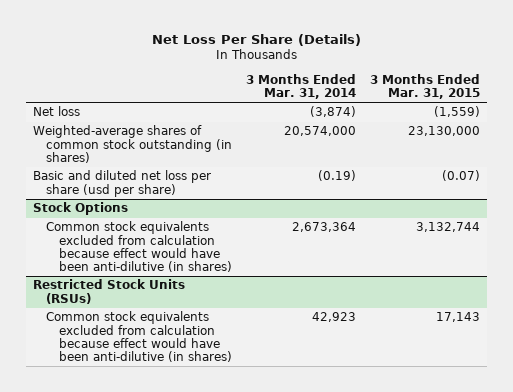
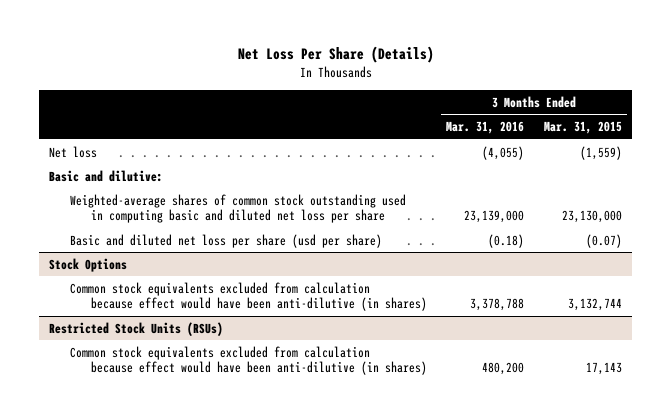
[246,73,357,99] 3 Months Ended Mar. 31, 2014 -> none
none -> [446,120,525,134] Mar. 31, 2016
none -> [49,169,164,182] Basic and dilutive:
[33,125,232,163] Weighted-average shares of common stock outstanding (in shares) -> [69,193,406,224] Weighted-average shares of common stock outstanding used in computing basic and diluted net loss per share

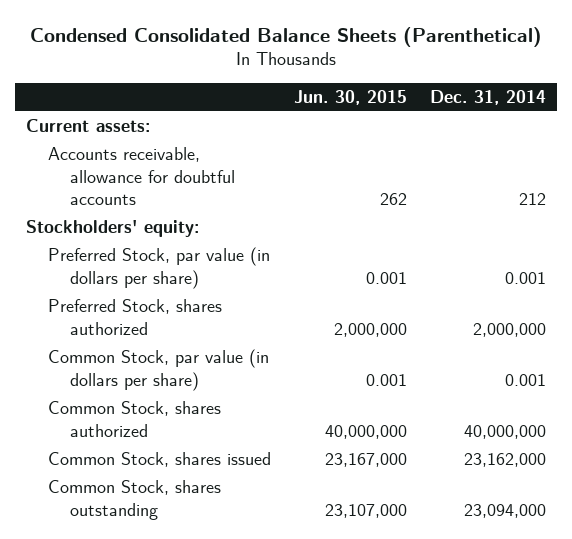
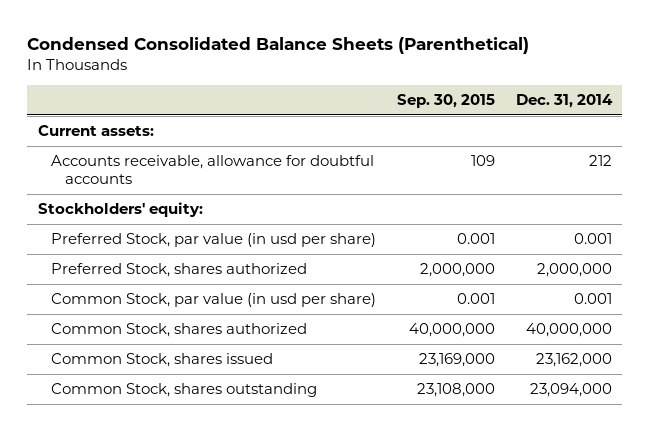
[293,89,407,105] Jun. 30, 2015 -> none
none -> [397,94,496,109] Sep. 30, 2015
[47,247,270,289] Preferred Stock, par value (in dollars per share) -> [51,232,377,247] Preferred Stock, par value (in usd per share)
[47,349,269,391] Common Stock, par value (in dollars per share) -> [51,292,377,307] Common Stock, par value (in usd per share)

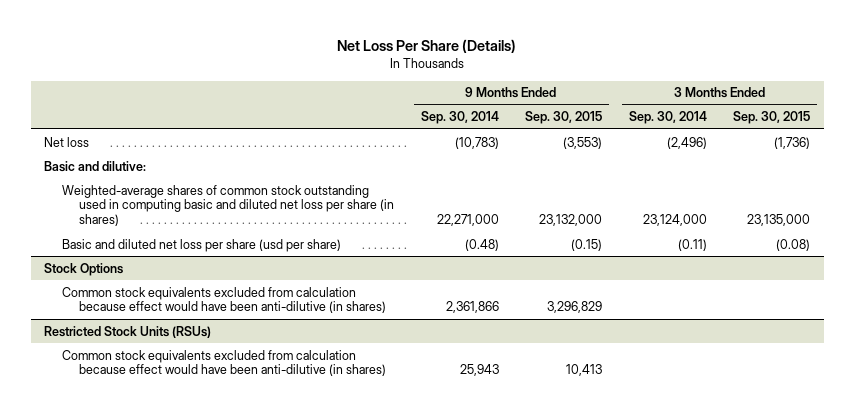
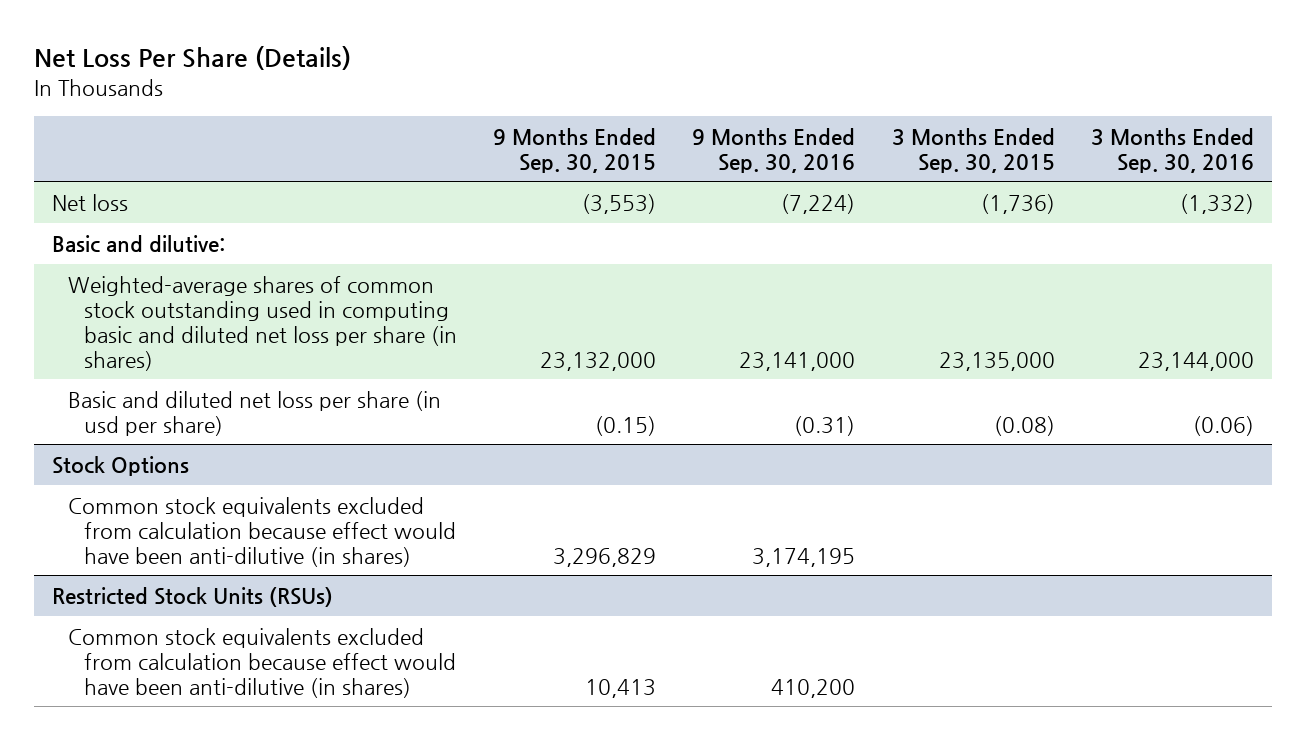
[420,111,499,125] Sep. 30, 2014 -> none
[628,111,707,125] Sep. 30, 2014 -> none
none -> [692,127,856,173] 9 Months Ended Sep. 30, 2016
none -> [1090,127,1254,173] 3 Months Ended Sep. 30, 2016
[61,238,341,252] Basic and diluted net loss per share (usd per share) -> [67,390,441,436] Basic and diluted net loss per share (in usd per share)

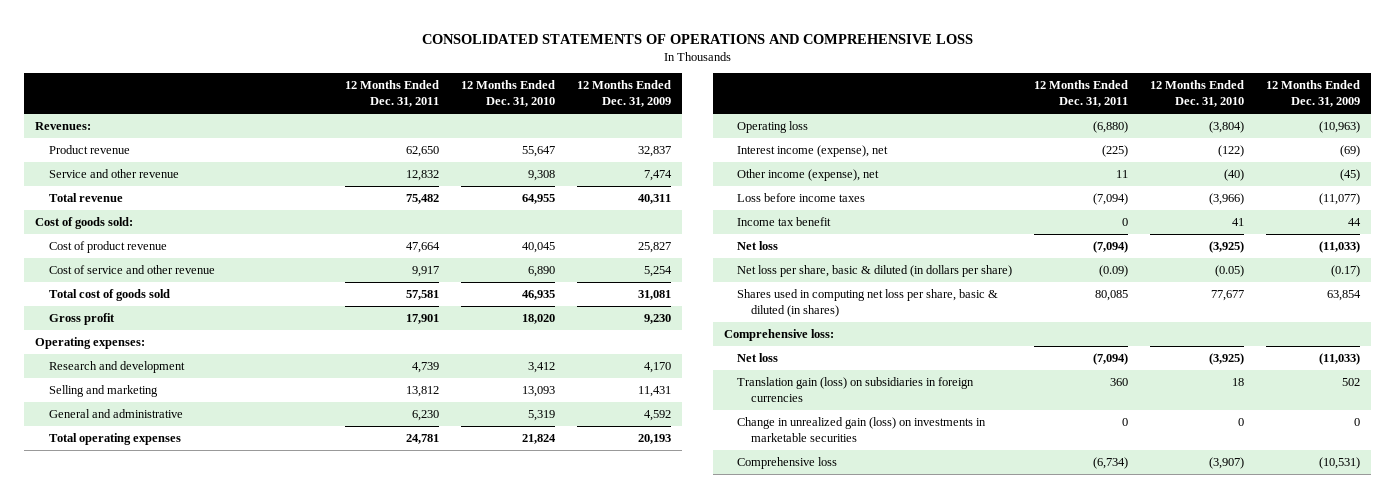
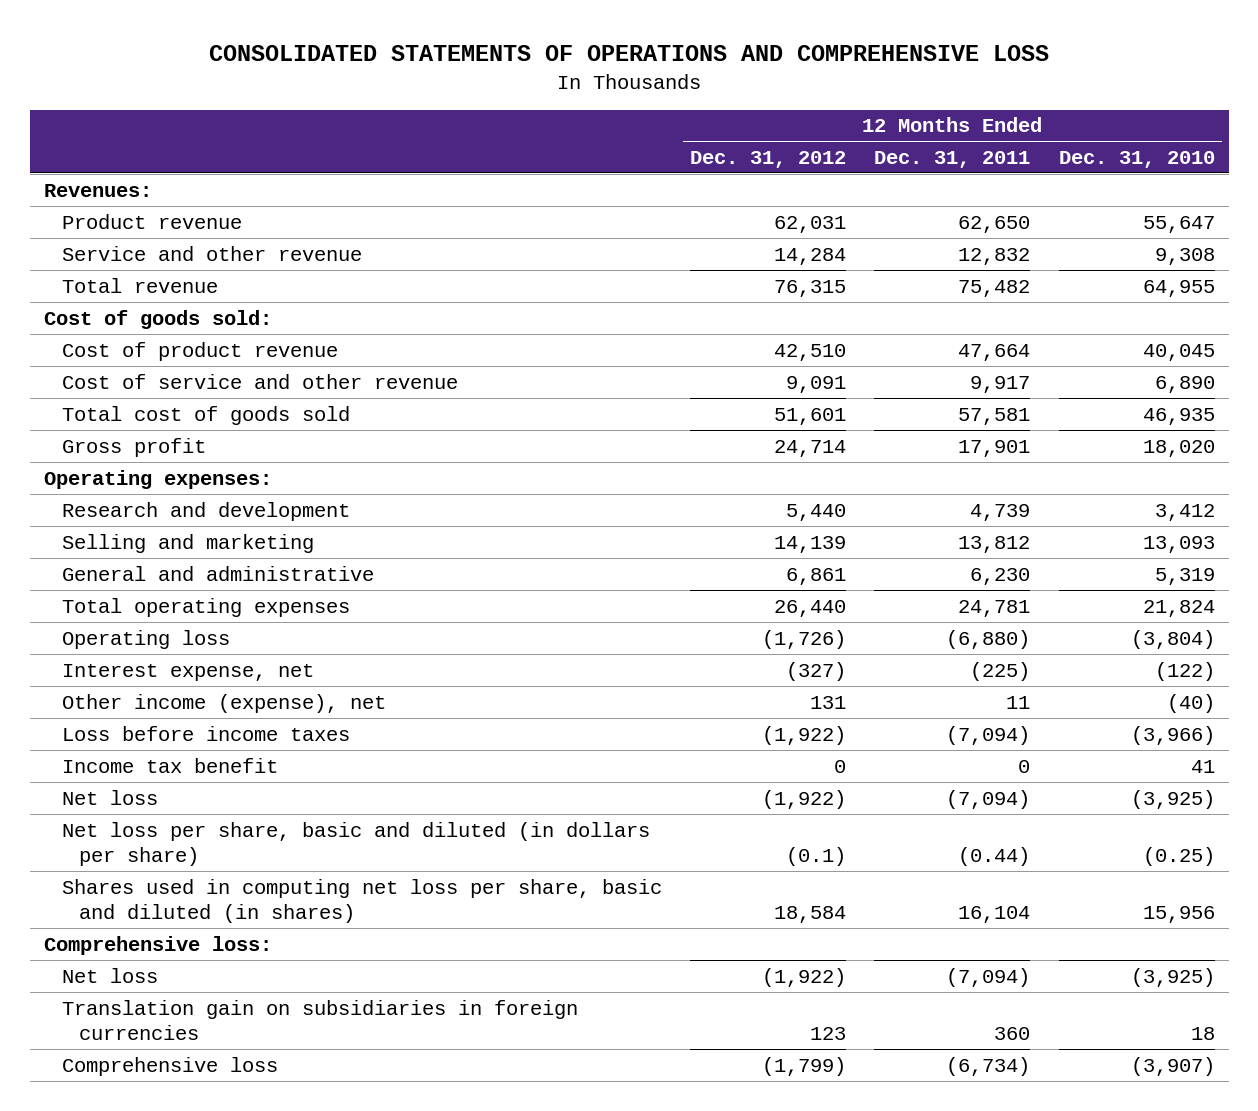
[576,80,671,108] 12 Months Ended Dec. 31, 2009 -> none
none -> [689,150,846,168] Dec. 31, 2012
[737,144,889,157] Interest income (expense), net -> [61,663,314,681] Interest expense, net
[737,264,1013,277] Net loss per share, basic & diluted (in dollars per share) -> [61,821,650,867] Net loss per share, basic and diluted (in dollars per share)
[1099,264,1129,277] (0.09) -> [958,847,1031,867] (0.44)
[1215,264,1245,277] (0.05) -> [1142,847,1215,867] (0.25)
[737,288,999,318] Shares used in computing net loss per share, basic & diluted (in shares) -> [61,878,662,924] Shares used in computing net loss per share, basic and diluted (in shares)
[1095,289,1129,301] 80,085 -> [958,906,1031,924] 16,104
[1211,289,1245,301] 77,677 -> [1142,906,1215,924] 15,956
[737,416,987,443] Change in unrealized gain (loss) on investments in marketable securities -> none
[737,376,975,403] Translation gain (loss) on subsidiaries in foreign currencies -> [61,999,578,1041] Translation gain on subsidiaries in foreign currencies

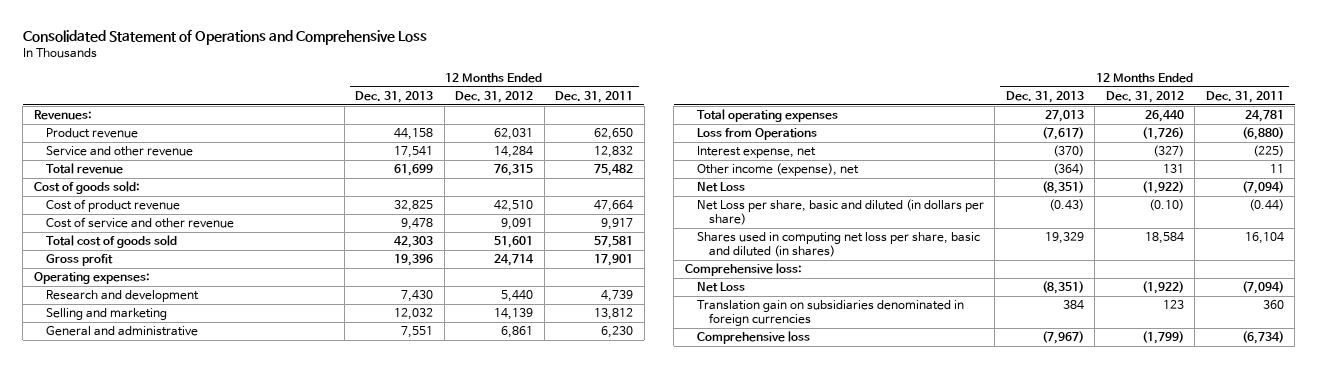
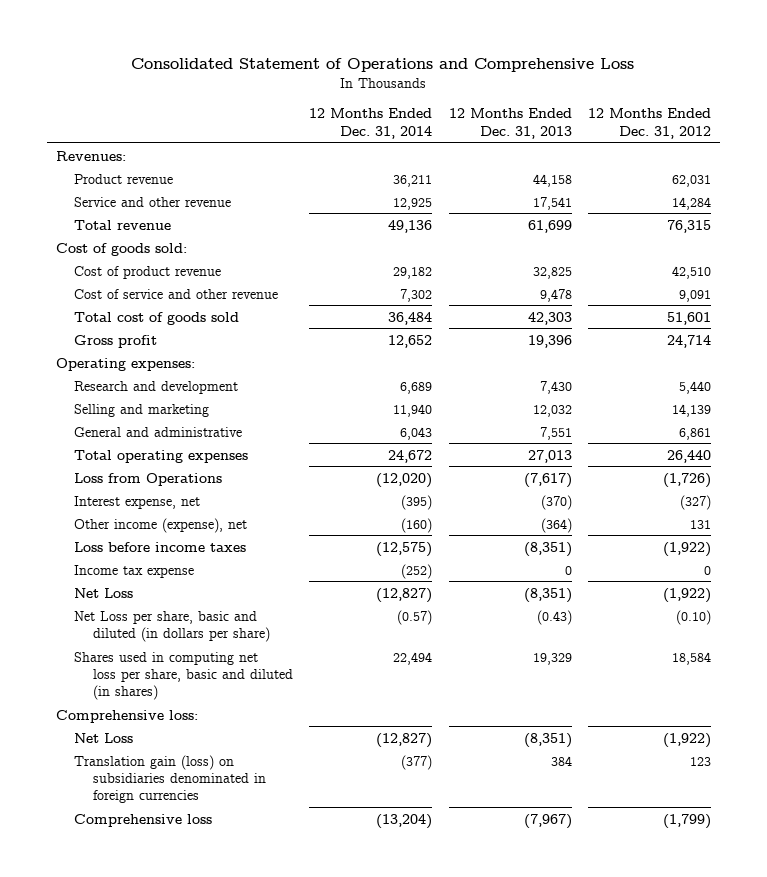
[555,91,634,104] Dec. 31, 2011 -> none
none -> [309,108,433,139] 12 Months Ended Dec. 31, 2014
none -> [74,541,247,552] Loss before income taxes
none -> [74,564,195,578] Income tax expense
[696,300,964,327] Translation gain on subsidiaries denominated in foreign currencies -> [74,754,267,804] Translation gain (loss) on subsidiaries denominated in foreign currencies

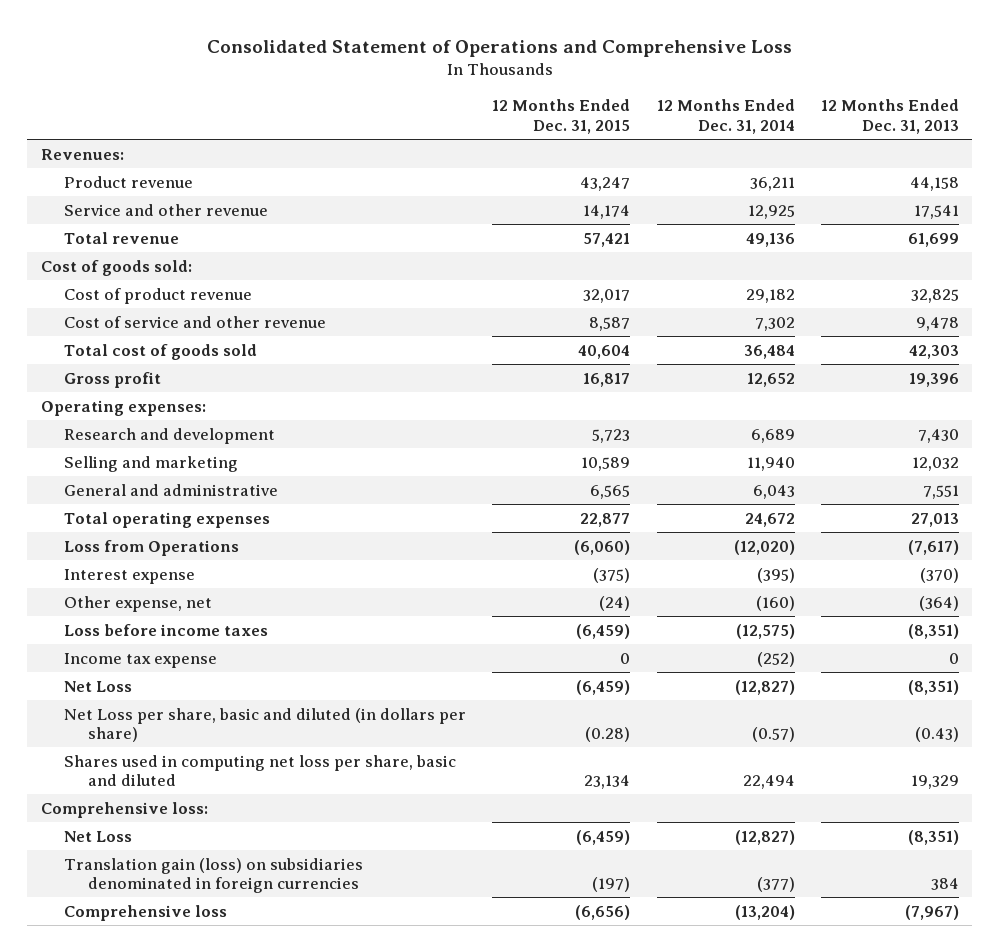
[588,108,712,139] 12 Months Ended Dec. 31, 2012 -> none
none -> [492,99,631,134] 12 Months Ended Dec. 31, 2015
[74,495,201,509] Interest expense, net -> [64,568,196,584] Interest expense
[74,517,248,533] Other income (expense), net -> [64,595,213,612] Other expense, net
[74,651,294,701] Shares used in computing net loss per share, basic and diluted (in shares) -> [64,754,457,786] Shares used in computing net loss per share, basic and diluted

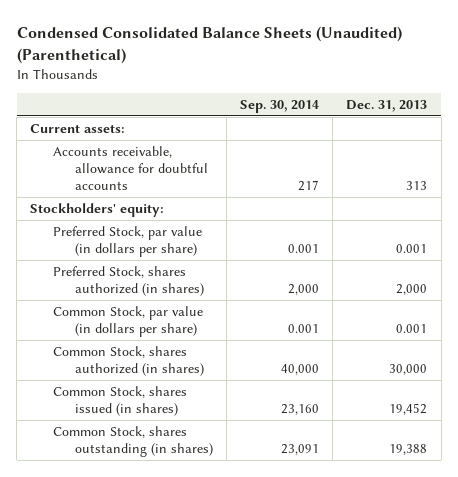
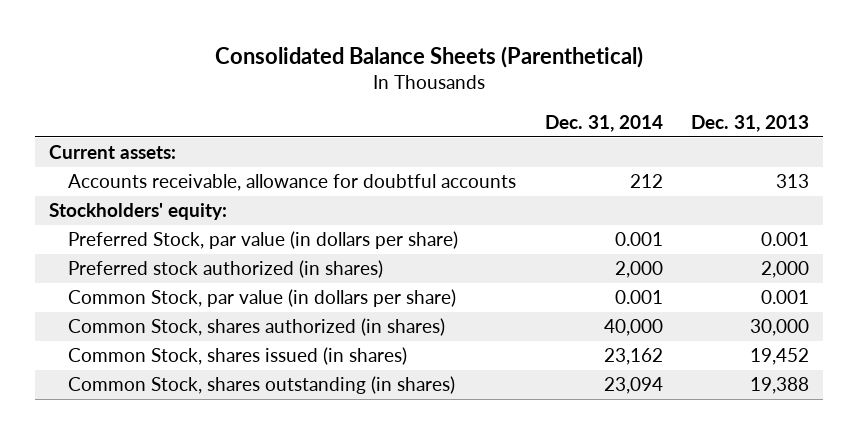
[16,26,402,64] Condensed Consolidated Balance Sheets (Unaudited) (Parenthetical) -> [214,45,643,68] Consolidated Balance Sheets (Parenthetical)
[240,99,320,113] Sep. 30, 2014 -> none
none -> [544,115,663,133] Dec. 31, 2014
[52,266,204,297] Preferred Stock, shares authorized (in shares) -> [68,260,384,279] Preferred stock authorized (in shares)

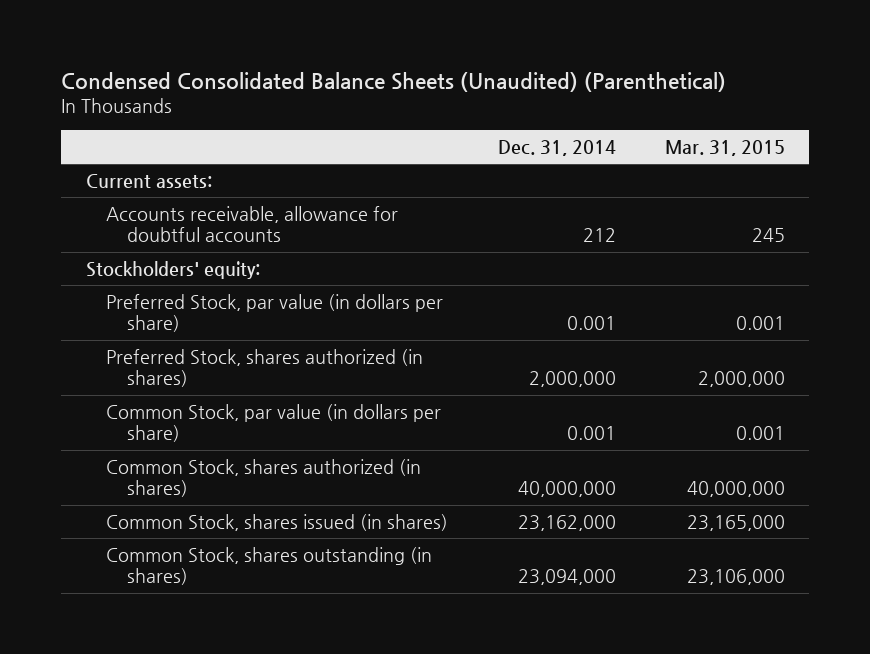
[214,45,643,68] Consolidated Balance Sheets (Parenthetical) -> [61,72,727,93] Condensed Consolidated Balance Sheets (Unaudited) (Parenthetical)
[691,115,810,133] Dec. 31, 2013 -> none
none -> [664,139,785,156] Mar. 31, 2015
[68,260,384,279] Preferred stock authorized (in shares) -> [106,348,424,388] Preferred Stock, shares authorized (in shares)
[614,261,663,279] 2,000 -> [528,371,616,388] 2,000,000
[603,319,663,337] 40,000 -> [517,481,616,498] 40,000,000
[603,348,663,366] 23,162 -> [517,514,616,531] 23,162,000
[603,377,663,395] 23,094 -> [517,569,616,586] 23,094,000

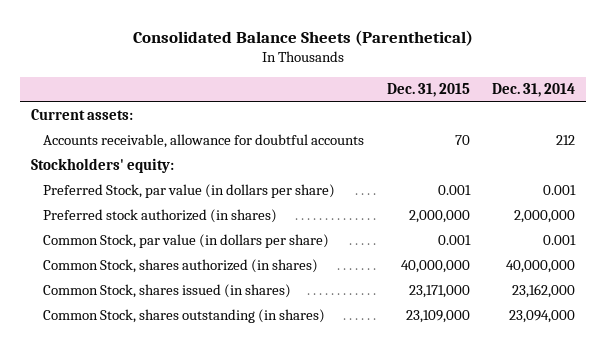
[61,72,727,93] Condensed Consolidated Balance Sheets (Unaudited) (Parenthetical) -> [132,29,473,46] Consolidated Balance Sheets (Parenthetical)
[664,139,785,156] Mar. 31, 2015 -> none
none -> [386,83,470,98] Dec. 31, 2015
[106,348,424,388] Preferred Stock, shares authorized (in shares) -> [43,209,278,224] Preferred stock authorized (in shares)

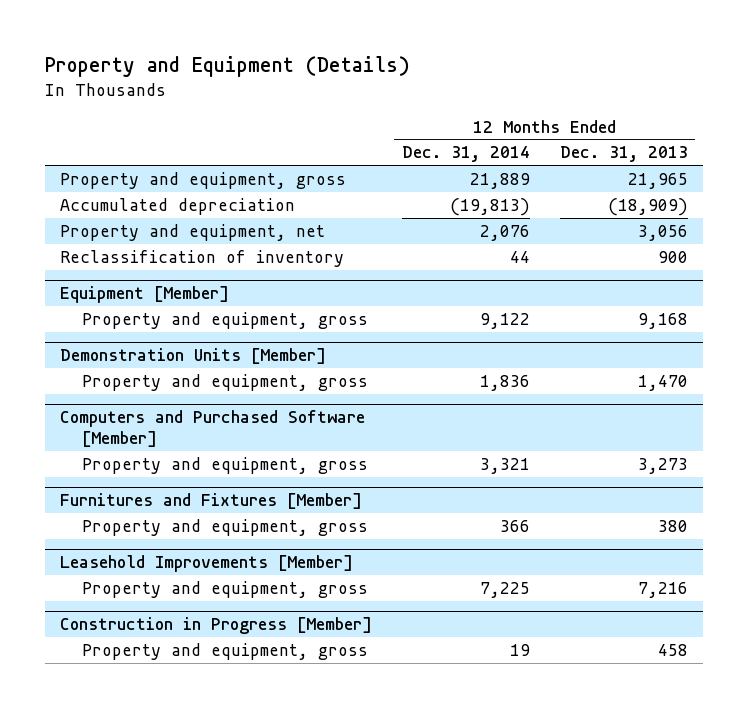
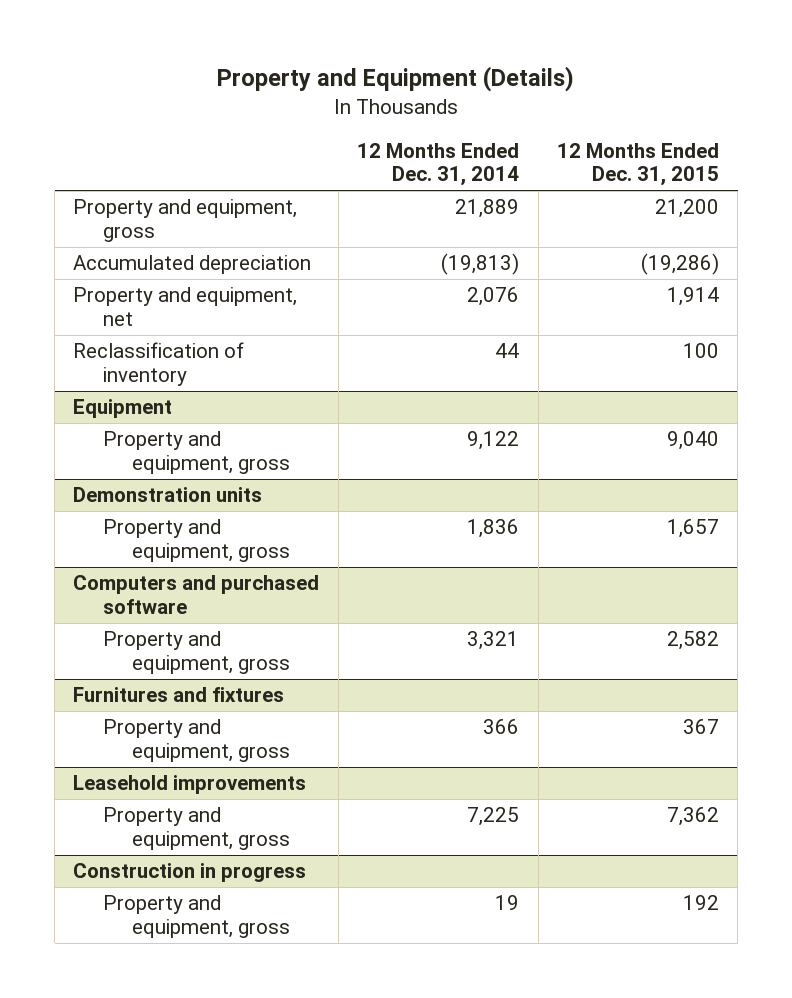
[559,146,688,163] Dec. 31, 2013 -> none
none -> [556,142,719,187] 12 Months Ended Dec. 31, 2015
[59,286,229,304] Equipment [Member] -> [73,399,173,419] Equipment
[59,348,326,365] Demonstration Units [Member] -> [73,487,263,503] Demonstration units
[59,410,365,447] Computers and Purchased Software [Member] -> [73,575,320,615] Computers and purchased software
[59,493,362,510] Furnitures and Fixtures [Member] -> [73,687,285,703] Furnitures and fixtures
[59,555,353,573] Leasehold Improvements [Member] -> [73,775,307,795] Leasehold improvements
[59,617,372,635] Construction in Progress [Member] -> [73,863,307,883] Construction in progress

